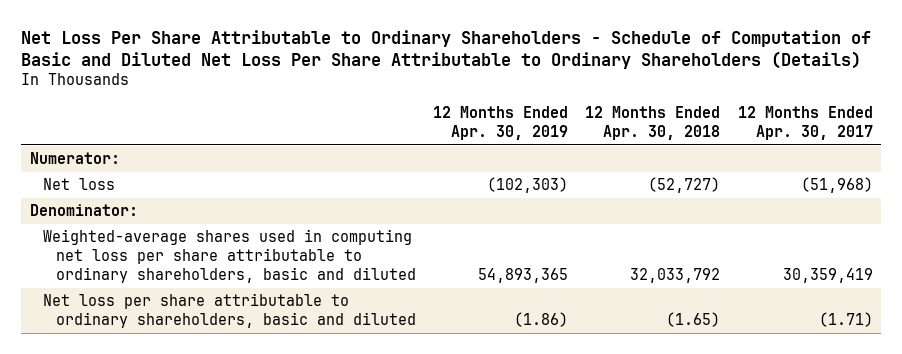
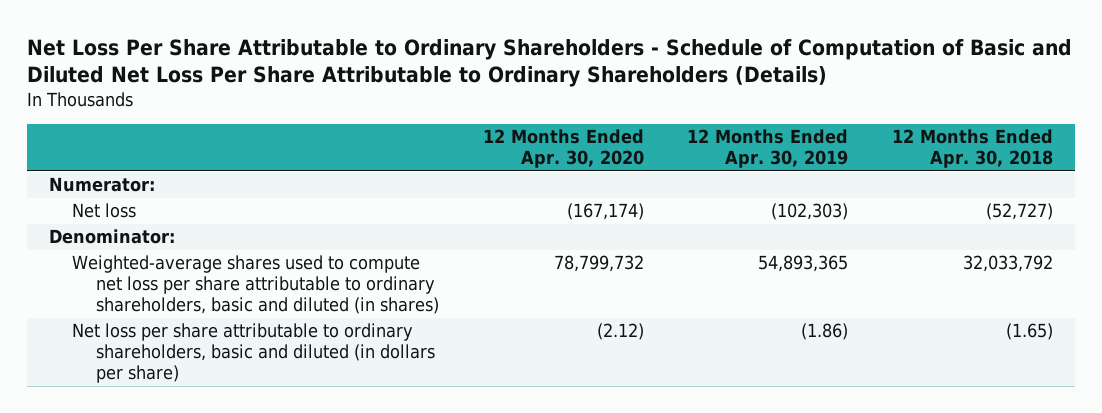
[737,106,873,140] 12 Months Ended Apr. 30, 2017 -> none
none -> [482,129,644,169] 12 Months Ended Apr. 30, 2020
[42,229,417,283] Weighted-average shares used in computing net loss per share attributable to ordinary shareholders, basic and diluted -> [72,255,439,315] Weighted-average shares used to compute net loss per share attributable to ordinary shareholders, basic and diluted (in shares)
[42,293,417,329] Net loss per share attributable to ordinary shareholders, basic and diluted -> [72,323,435,384] Net loss per share attributable to ordinary shareholders, basic and diluted (in dollars per share)

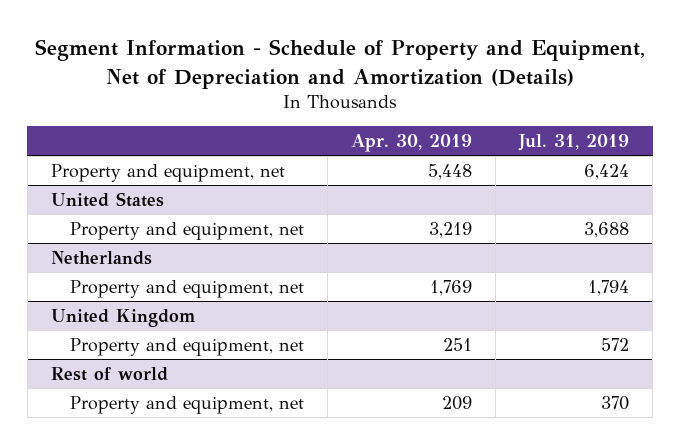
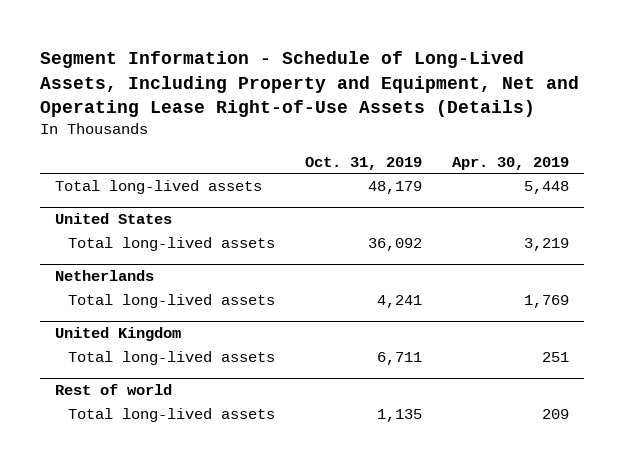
[35,39,646,89] Segment Information - Schedule of Property and Equipment, Net of Depreciation and Amortization (Details) -> [39,51,579,117] Segment Information - Schedule of Long-Lived Assets, Including Property and Equipment, Net and Operating Lease Right-of-Use Assets (Details)
[518,133,630,151] Jul. 31, 2019 -> none
none -> [305,156,423,170] Oct. 31, 2019
[50,163,285,182] Property and equipment, net -> [54,179,262,194] Total long-lived assets
[70,221,305,240] Property and equipment, net -> [68,236,276,251] Total long-lived assets
[70,279,305,298] Property and equipment, net -> [68,293,276,308] Total long-lived assets
[70,337,305,356] Property and equipment, net -> [68,350,276,365] Total long-lived assets
[70,395,305,414] Property and equipment, net -> none
none -> [68,407,276,422] Total long-lived assets

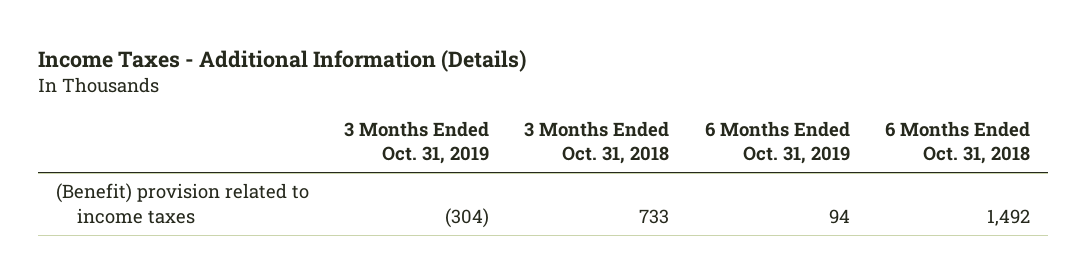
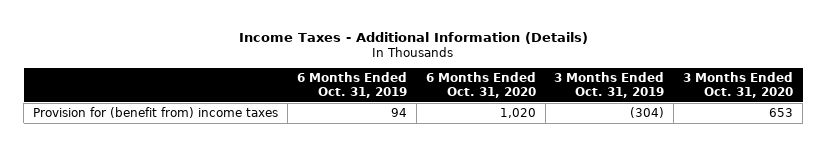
[524,121,670,165] 3 Months Ended Oct. 31, 2018 -> none
[884,121,1030,165] 6 Months Ended Oct. 31, 2018 -> none
none -> [425,72,536,98] 6 Months Ended Oct. 31, 2020
none -> [683,72,794,98] 3 Months Ended Oct. 31, 2020
[55,183,309,224] (Benefit) provision related to income taxes -> [33,107,279,119] Provision for (benefit from) income taxes

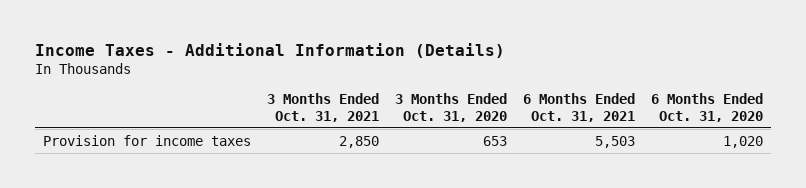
[297,72,408,98] 6 Months Ended Oct. 31, 2019 -> none
[554,72,665,98] 3 Months Ended Oct. 31, 2019 -> none
none -> [267,93,380,122] 3 Months Ended Oct. 31, 2021
none -> [523,93,636,122] 6 Months Ended Oct. 31, 2021
[33,107,279,119] Provision for (benefit from) income taxes -> [43,135,252,147] Provision for income taxes

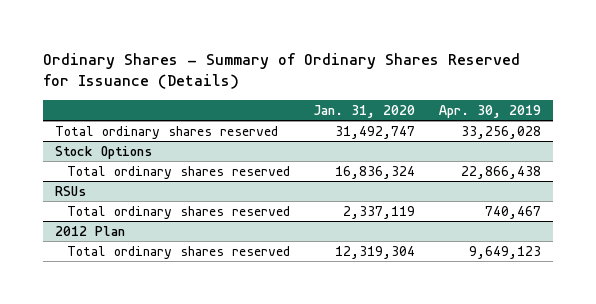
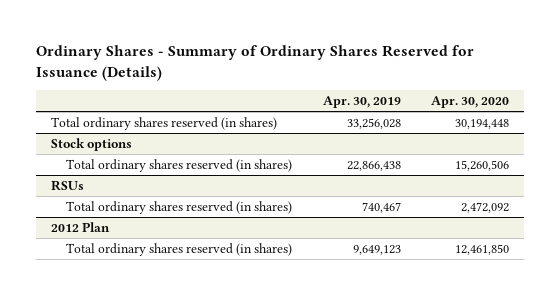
[313,104,416,118] Jan. 31, 2020 -> none
none -> [431,96,510,109] Apr. 30, 2020
[54,125,278,139] Total ordinary shares reserved -> [50,116,277,130] Total ordinary shares reserved (in shares)
[54,145,152,159] Stock Options -> [50,137,132,151] Stock options
[66,165,290,179] Total ordinary shares reserved -> [66,158,293,172] Total ordinary shares reserved (in shares)
[66,205,290,219] Total ordinary shares reserved -> [66,200,293,214] Total ordinary shares reserved (in shares)
[66,245,290,259] Total ordinary shares reserved -> [66,242,293,256] Total ordinary shares reserved (in shares)

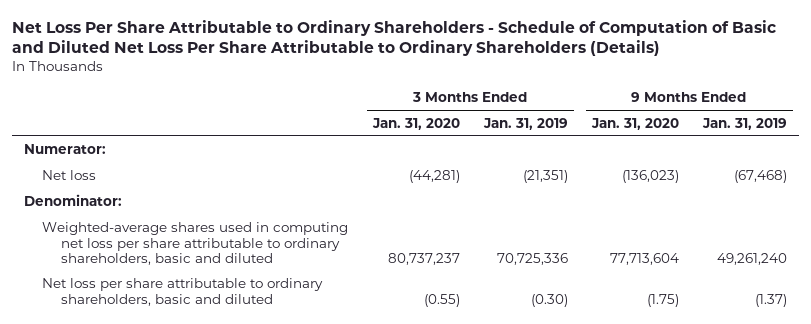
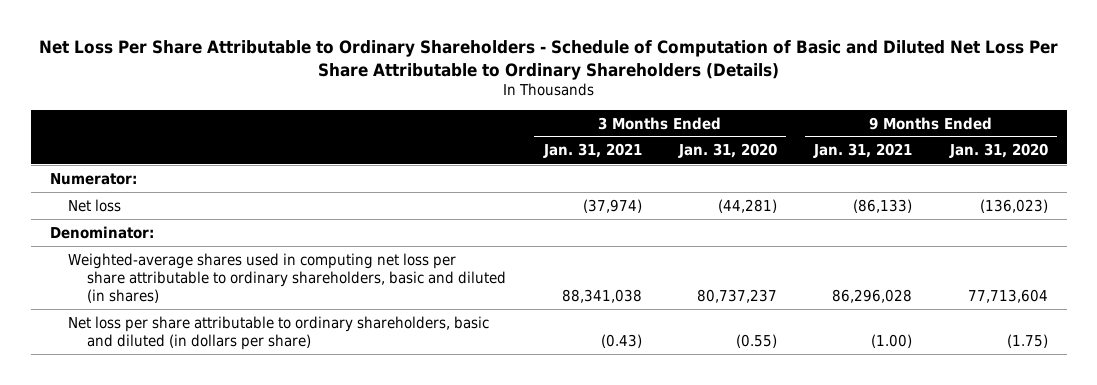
[482,117,568,130] Jan. 31, 2019 -> none
[701,117,787,130] Jan. 31, 2019 -> none
none -> [542,143,642,159] Jan. 31, 2021
none -> [813,143,913,159] Jan. 31, 2021
[42,222,349,266] Weighted-average shares used in computing net loss per share attributable to ordinary shareholders, basic and diluted -> [68,252,507,303] Weighted-average shares used in computing net loss per share attributable to ordinary shareholders, basic and diluted (in shares)
[42,278,324,306] Net loss per share attributable to ordinary shareholders, basic and diluted -> [68,315,490,350] Net loss per share attributable to ordinary shareholders, basic and diluted (in dollars per share)

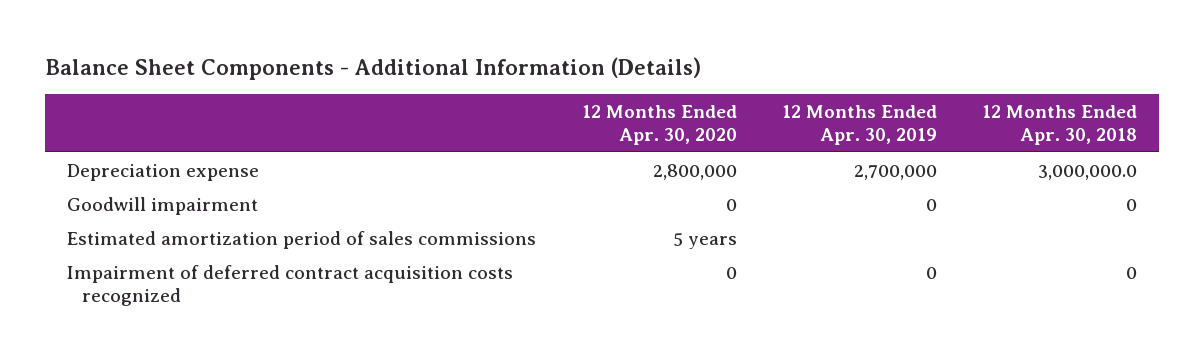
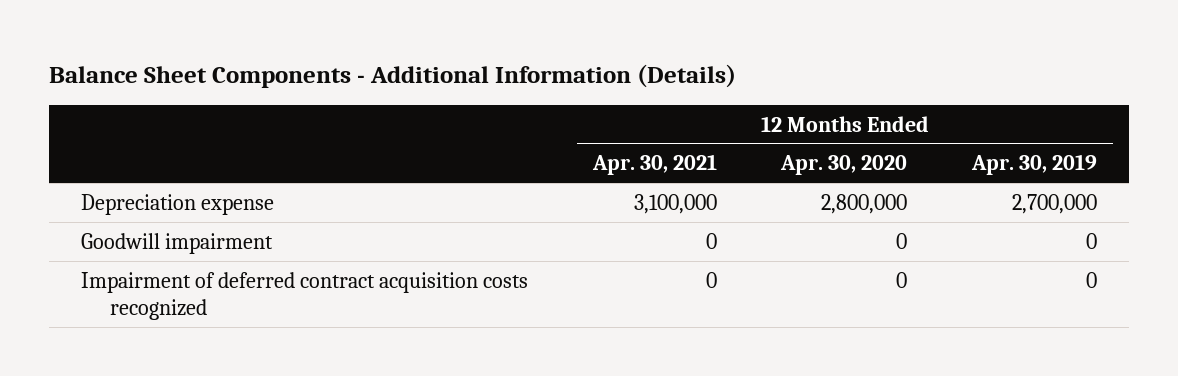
[981,104,1137,146] 12 Months Ended Apr. 30, 2018 -> none
none -> [591,154,717,176] Apr. 30, 2021
[67,230,537,249] Estimated amortization period of sales commissions -> none

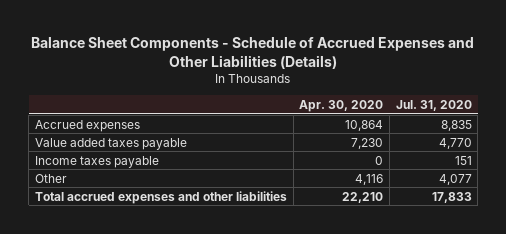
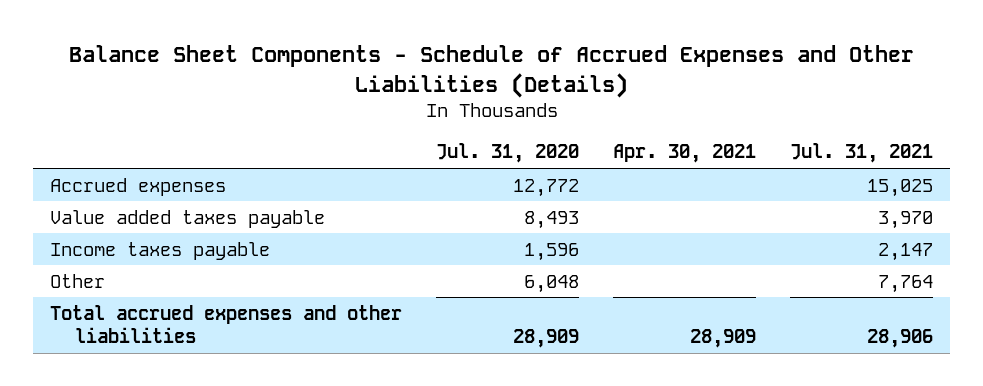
[299,99,384,112] Apr. 30, 2020 -> none
none -> [613,144,757,164] Apr. 30, 2021
none -> [790,143,934,164] Jul. 31, 2021
[440,119,472,131] 8,835 -> [513,178,580,197] 12,772
[438,137,472,149] 4,770 -> [524,210,580,229] 8,493
[454,155,472,165] 151 -> [524,242,580,261] 1,596
[438,173,472,185] 4,077 -> [524,274,580,293] 6,048
[431,191,472,203] 17,833 -> [513,329,580,349] 28,909

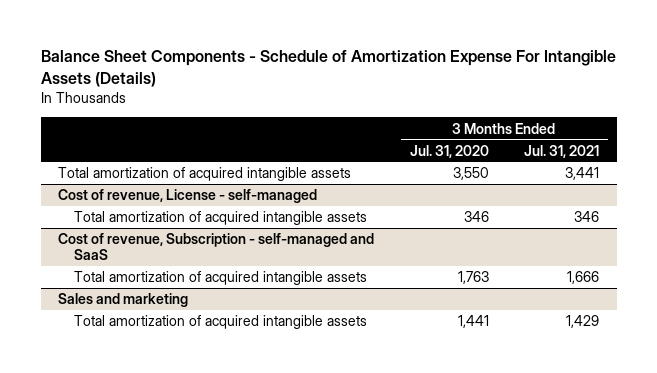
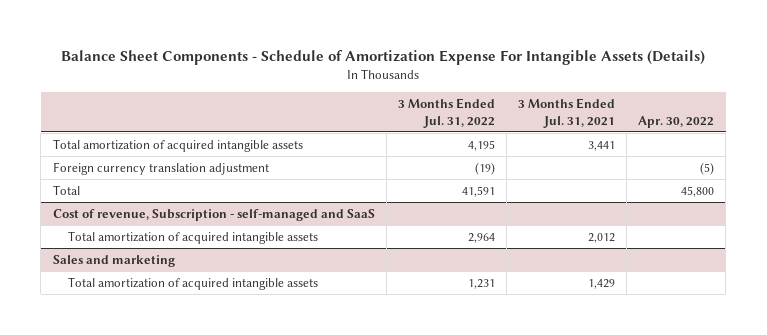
[409,144,489,158] Jul. 31, 2020 -> none
none -> [397,97,495,128] 3 Months Ended Jul. 31, 2022
none -> [638,115,715,128] Apr. 30, 2022
[58,189,318,204] Cost of revenue, License - self-managed -> none
[74,211,368,226] Total amortization of acquired intangible assets -> none
none -> [52,161,269,175] Foreign currency translation adjustment
none -> [52,184,80,195] Total
[567,271,600,285] 1,666 -> [588,232,616,243] 2,012

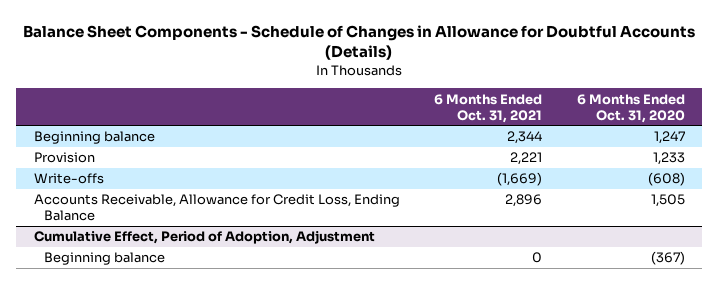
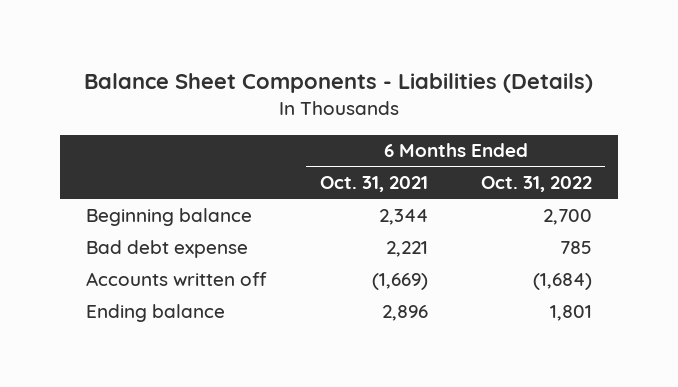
[23,24,696,61] Balance Sheet Components - Schedule of Changes in Allowance for Doubtful Accounts (Details) -> [84,73,594,94] Balance Sheet Components - Liabilities (Details)
[576,93,685,123] 6 Months Ended Oct. 31, 2020 -> none
none -> [480,176,592,193] Oct. 31, 2022
[33,230,375,245] Cumulative Effect, Period of Adoption, Adjustment -> none
[44,252,166,266] Beginning balance -> none
[33,152,95,164] Provision -> [86,239,249,258] Bad debt expense
[33,173,104,185] Write-offs -> [86,271,268,286] Accounts written off
[33,194,400,222] Accounts Receivable, Allowance for Credit Loss, Ending Balance -> [86,303,226,322] Ending balance

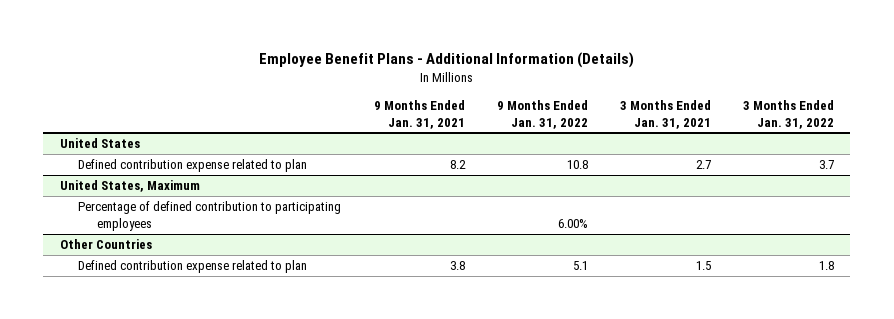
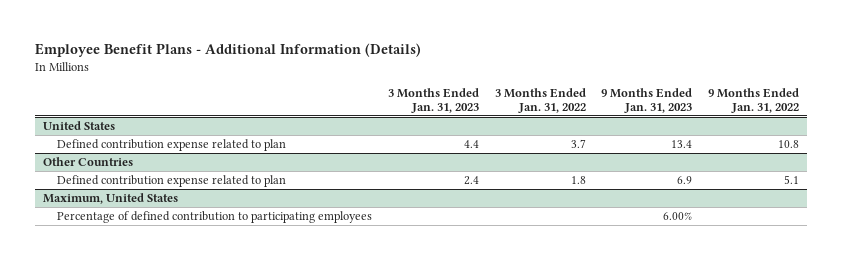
[373,100,465,129] 9 Months Ended Jan. 31, 2021 -> none
[620,100,712,129] 3 Months Ended Jan. 31, 2021 -> none
none -> [387,87,479,113] 3 Months Ended Jan. 31, 2023
none -> [601,87,693,113] 9 Months Ended Jan. 31, 2023
[59,180,200,193] United States, Maximum -> none
[78,201,342,231] Percentage of defined contribution to participating employees -> none
none -> [42,193,178,205] Maximum, United States
none -> [57,211,373,224] Percentage of defined contribution to participating employees

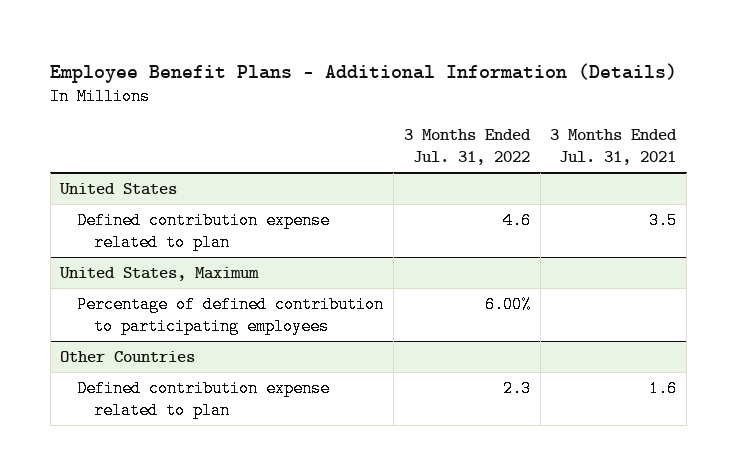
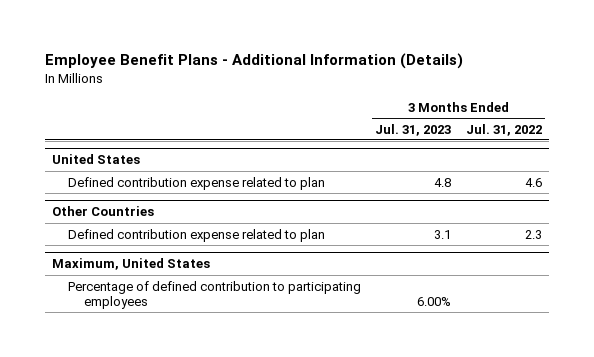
[550,128,678,165] 3 Months Ended Jul. 31, 2021 -> none
none -> [375,123,452,136] Jul. 31, 2023
[59,266,260,281] United States, Maximum -> none
[77,295,385,335] Percentage of defined contribution to participating employees -> none
none -> [51,258,210,271] Maximum, United States
none -> [68,280,362,310] Percentage of defined contribution to participating employees

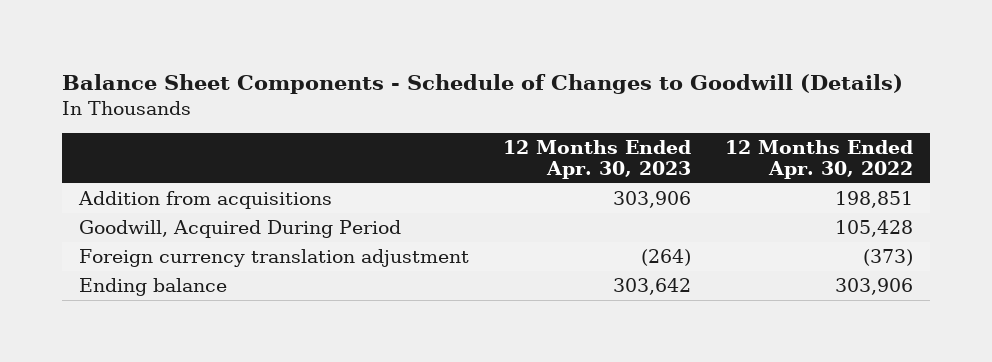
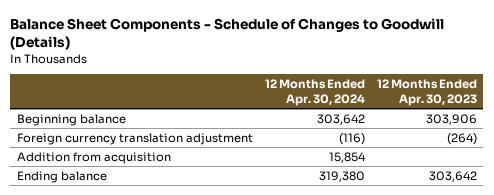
[725,140,914,180] 12 Months Ended Apr. 30, 2022 -> none
none -> [264,79,365,106] 12 Months Ended Apr. 30, 2024
[78,219,401,238] Goodwill, Acquired During Period -> none
[77,190,332,209] Addition from acquisitions -> [16,113,126,126] Beginning balance
none -> [16,151,171,164] Addition from acquisition

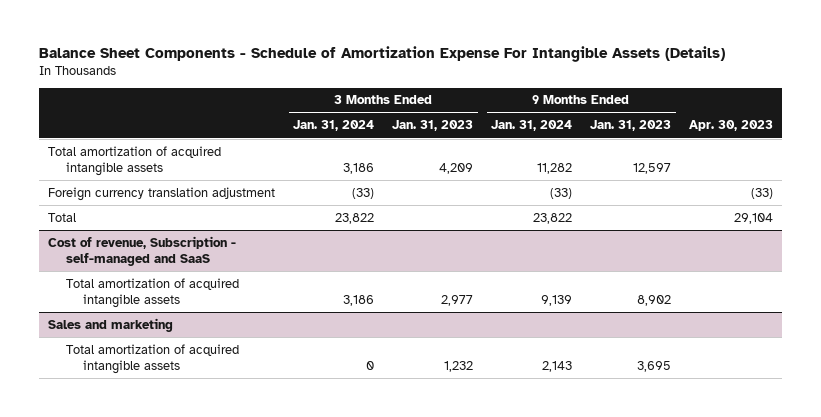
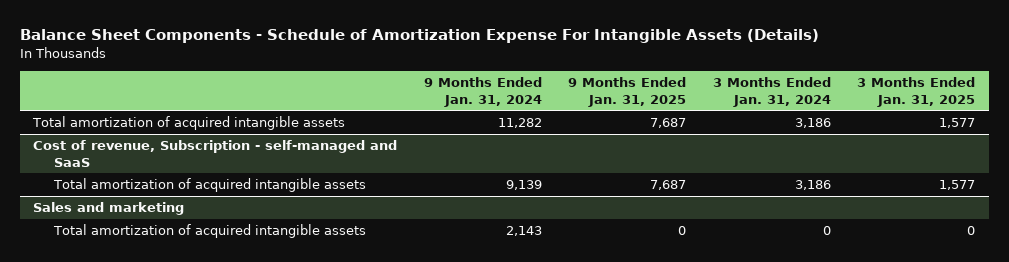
[392,120,474,132] Jan. 31, 2023 -> none
[590,120,672,132] Jan. 31, 2023 -> none
[689,120,774,132] Apr. 30, 2023 -> none
none -> [568,77,687,107] 9 Months Ended Jan. 31, 2025
none -> [857,77,976,107] 3 Months Ended Jan. 31, 2025
[48,186,276,201] Foreign currency translation adjustment -> none
[48,212,77,222] Total -> none

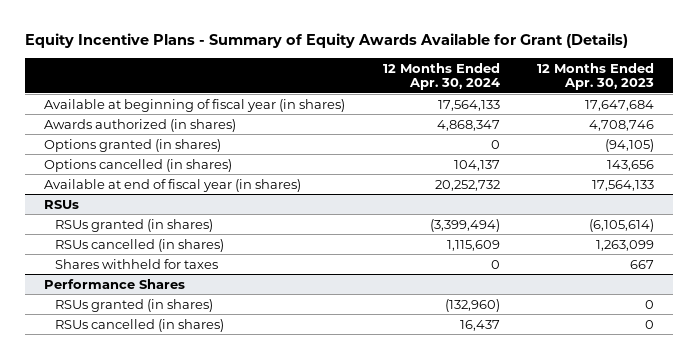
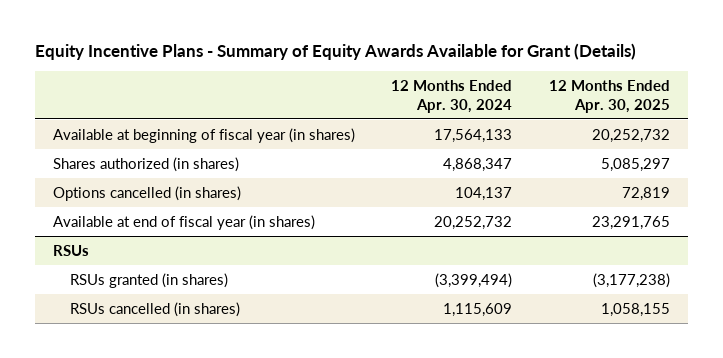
[537,62,655,91] 12 Months Ended Apr. 30, 2023 -> none
none -> [548,80,670,113] 12 Months Ended Apr. 30, 2025
[43,138,221,152] Options granted (in shares) -> none
[43,118,236,132] Awards authorized (in shares) -> [52,156,239,172] Shares authorized (in shares)
[54,258,218,269] Shares withheld for taxes -> none
[43,278,185,289] Performance Shares -> none
[54,298,213,312] RSUs granted (in shares) -> none
[54,318,224,332] RSUs cancelled (in shares) -> none

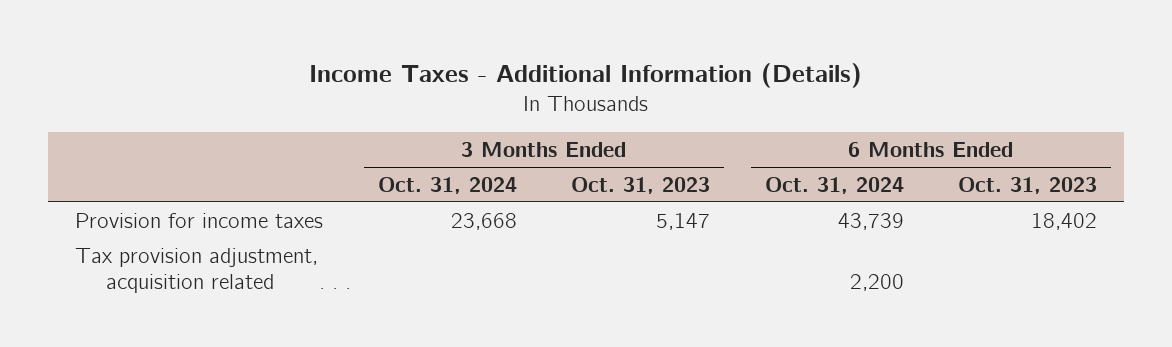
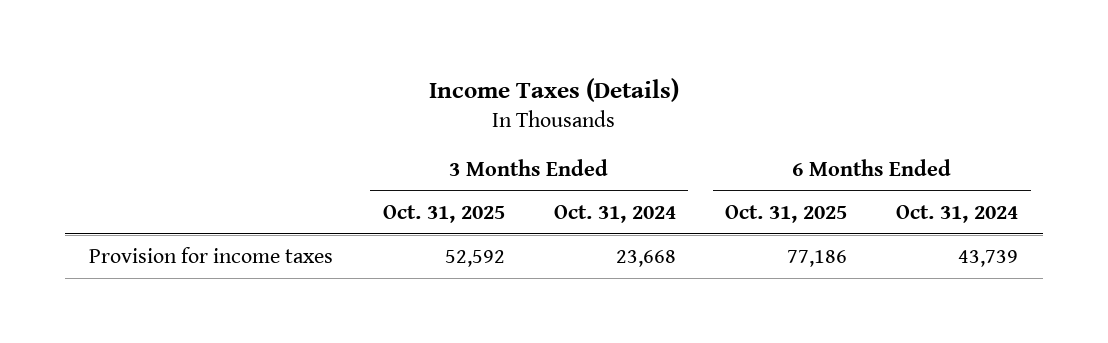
[309,62,863,88] Income Taxes - Additional Information (Details) -> [428,77,679,102] Income Taxes (Details)
[571,176,711,194] Oct. 31, 2023 -> none
[957,176,1097,194] Oct. 31, 2023 -> none
none -> [382,204,505,223] Oct. 31, 2025
none -> [725,204,848,223] Oct. 31, 2025
[75,247,319,293] Tax provision adjustment, acquisition related -> none

